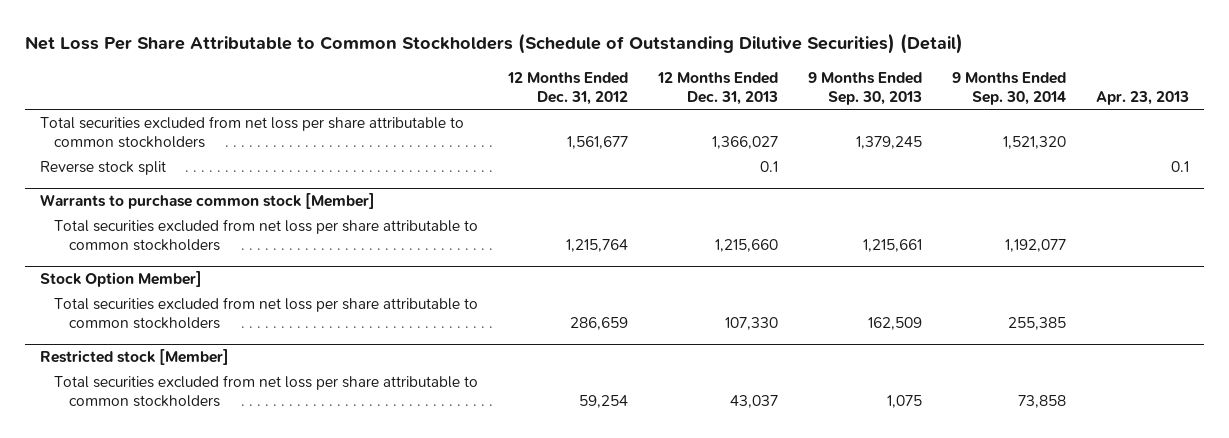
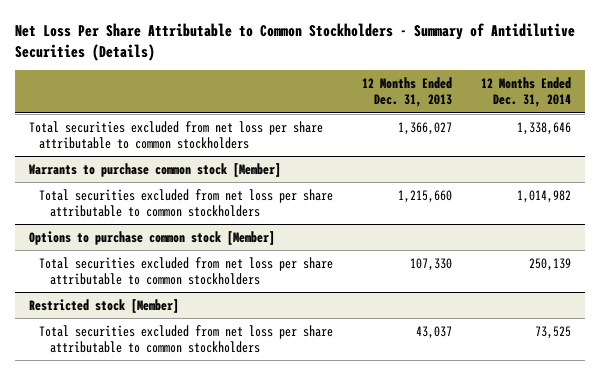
[25,33,964,55] Net Loss Per Share Attributable to Common Stockholders (Schedule of Outstanding Dilutive Securities) (Detail) -> [14,22,575,61] Net Loss Per Share Attributable to Common Stockholders - Summary of Antidilutive Securities (Details)
[507,71,629,106] 12 Months Ended Dec. 31, 2012 -> none
[808,71,923,106] 9 Months Ended Sep. 30, 2013 -> none
[952,71,1067,106] 9 Months Ended Sep. 30, 2014 -> none
[1096,91,1190,106] Apr. 23, 2013 -> none
none -> [480,76,571,108] 12 Months Ended Dec. 31, 2014
[40,160,167,175] Reverse stock split -> none
[40,271,203,288] Stock Option Member] -> [29,230,276,245] Options to purchase common stock [Member]

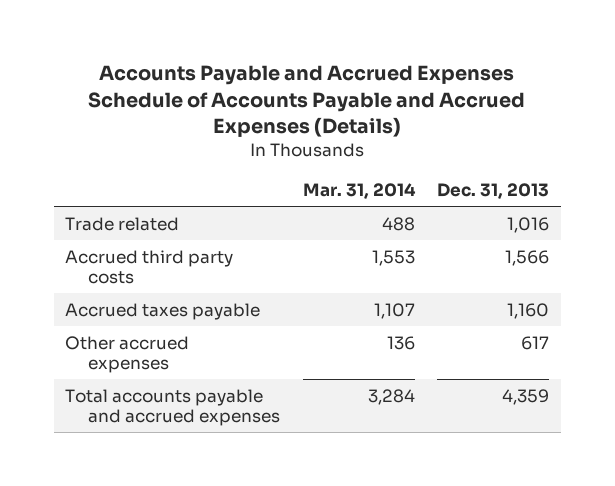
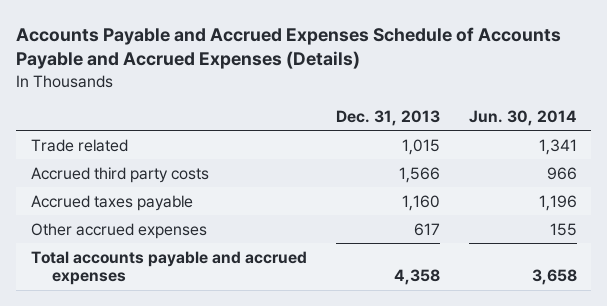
[302,183,416,200] Mar. 31, 2014 -> none
none -> [468,110,577,127] Jun. 30, 2014
[507,216,550,233] 1,016 -> [401,138,440,155] 1,015
[502,388,550,405] 4,359 -> [393,269,440,286] 4,358

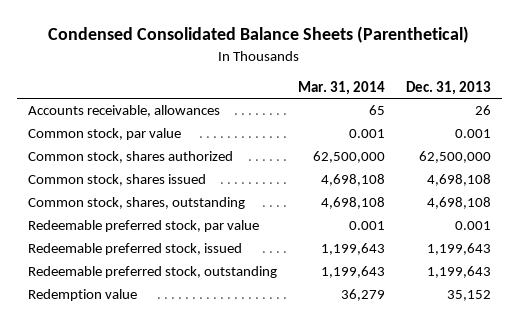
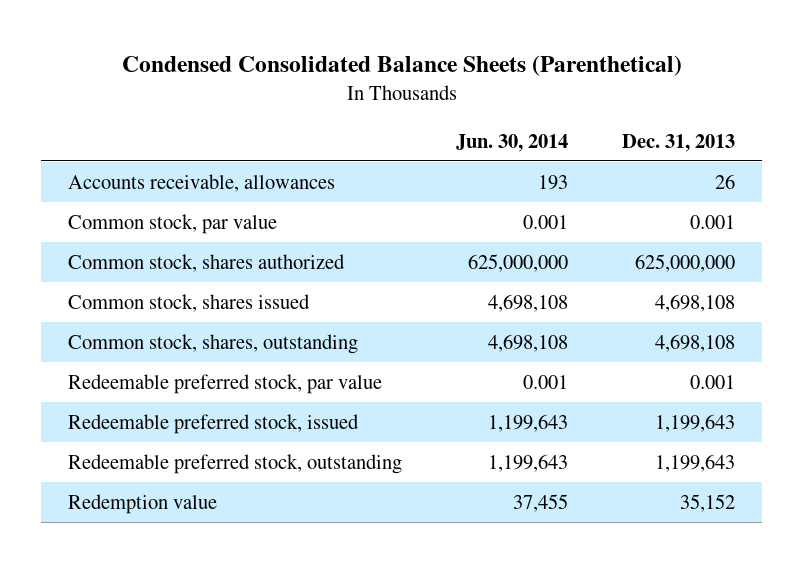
[297,80,385,95] Mar. 31, 2014 -> none
none -> [456,133,569,152] Jun. 30, 2014
[418,151,491,164] 62,500,000 -> [635,253,736,272] 625,000,000

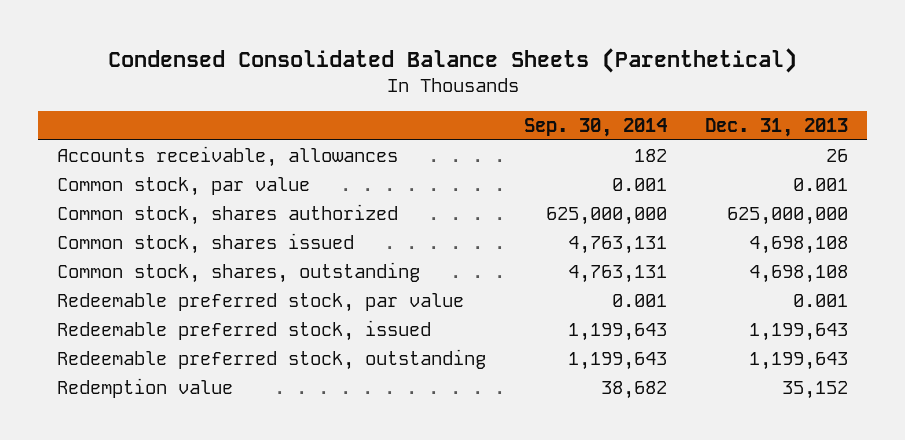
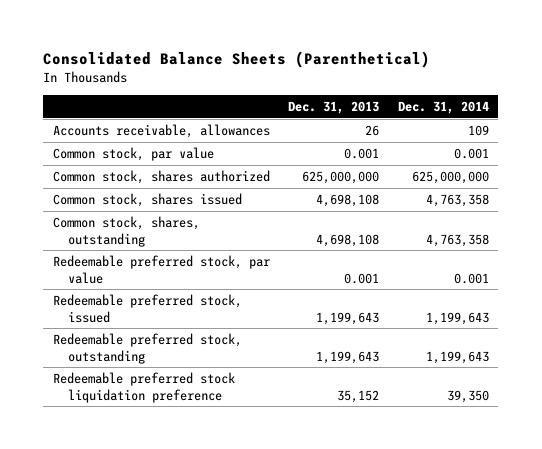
[107,47,797,73] Condensed Consolidated Balance Sheets (Parenthetical) -> [43,50,431,68] Consolidated Balance Sheets (Parenthetical)
[524,117,668,137] Sep. 30, 2014 -> none
none -> [397,100,489,114] Dec. 31, 2014
[57,378,234,399] Redemption value -> [52,372,235,403] Redeemable preferred stock liquidation preference

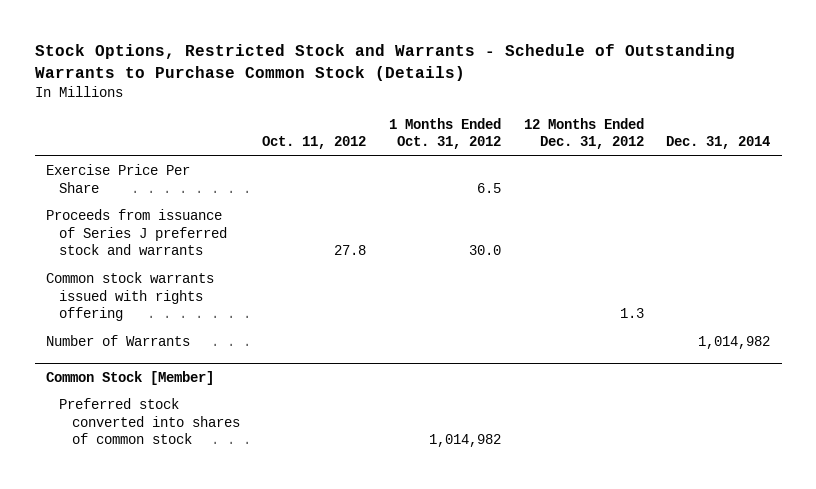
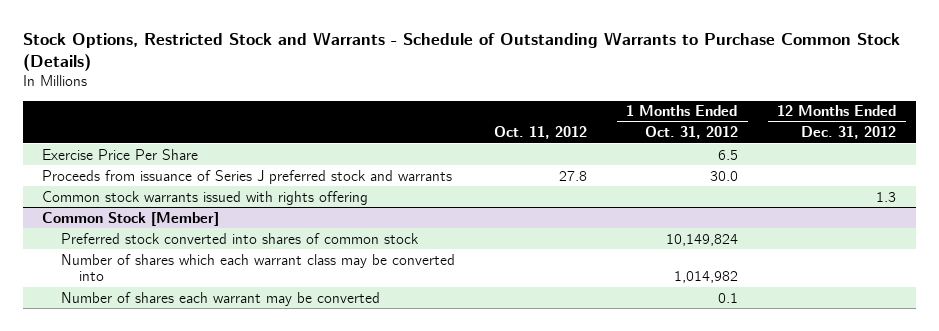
[666,136,771,150] Dec. 31, 2014 -> none
[46,335,191,347] Number of Warrants -> none
[429,434,502,448] 1,014,982 -> [665,233,738,246] 10,149,824
none -> [60,253,455,282] Number of shares which each warrant class may be converted into
none -> [60,291,380,306] Number of shares each warrant may be converted

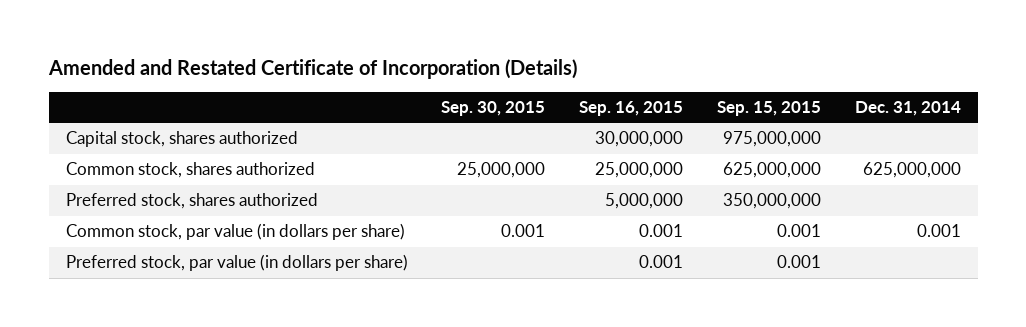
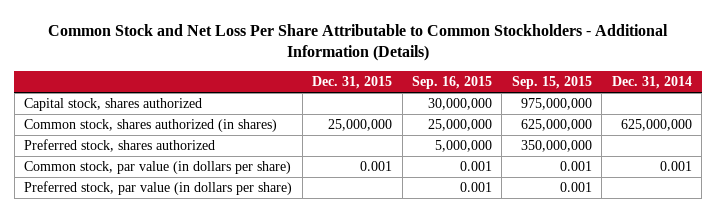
[47,58,577,79] Amended and Restated Certificate of Incorporation (Details) -> [47,23,668,62] Common Stock and Net Loss Per Share Attributable to Common Stockholders - Additional Information (Details)
[441,101,546,117] Sep. 30, 2015 -> none
none -> [312,76,393,90] Dec. 31, 2015
[65,162,315,179] Common stock, shares authorized -> [24,118,278,132] Common stock, shares authorized (in shares)

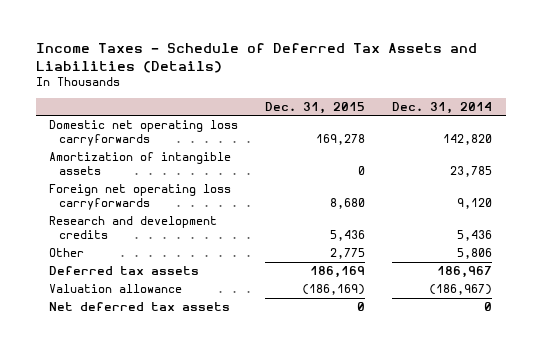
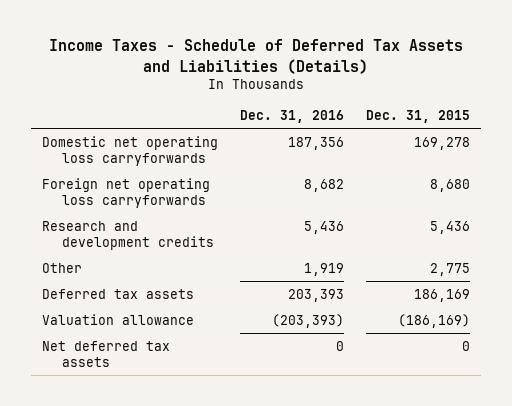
[392,101,493,114] Dec. 31, 2014 -> none
none -> [239,109,344,123] Dec. 31, 2016
[49,152,232,176] Amortization of intangible assets -> none

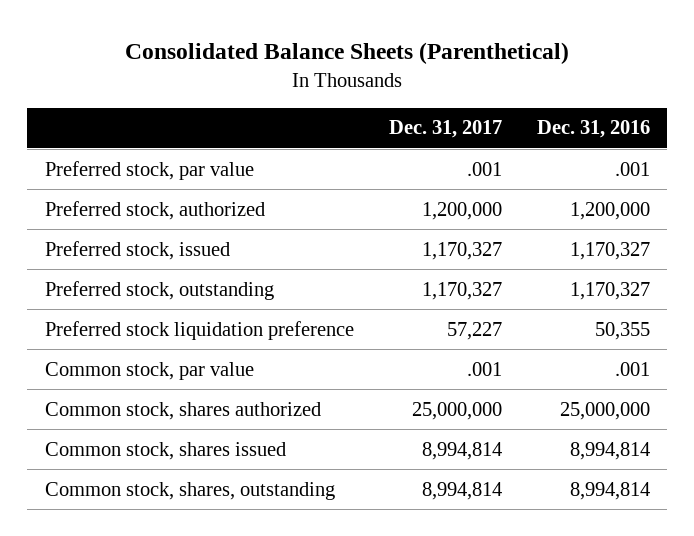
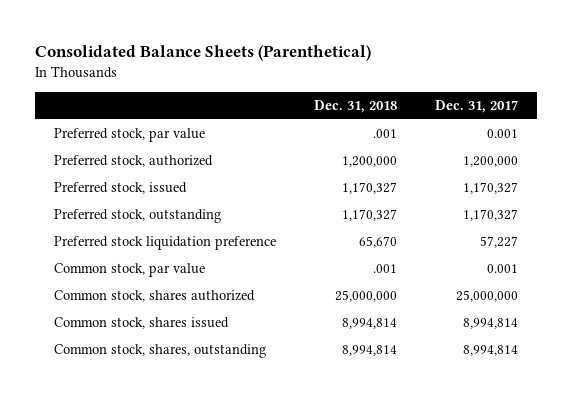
[536,120,650,139] Dec. 31, 2016 -> none
none -> [313,100,397,114] Dec. 31, 2018
[466,161,502,176] .001 -> [487,129,519,139] 0.001
[466,361,502,376] .001 -> [487,264,519,274] 0.001

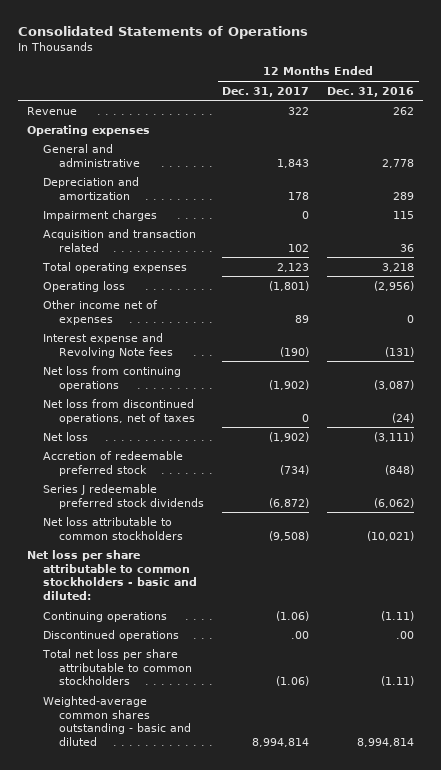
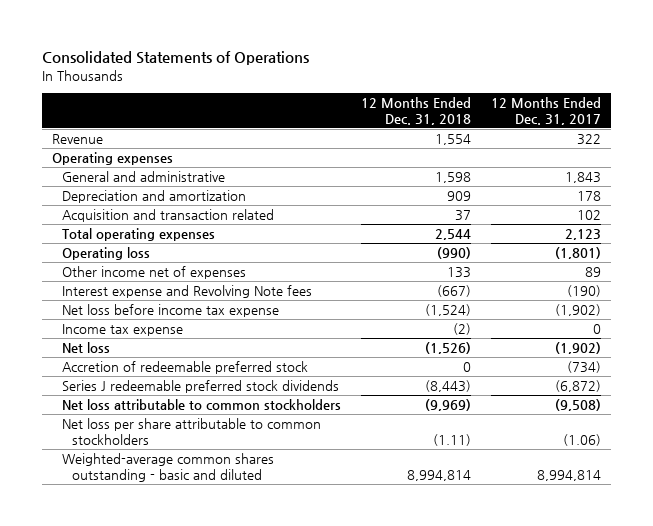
[327,86,415,97] Dec. 31, 2016 -> none
none -> [360,96,471,125] 12 Months Ended Dec. 31, 2018
[43,209,158,221] Impairment charges -> none
[43,398,196,424] Net loss from discontinued operations, net of taxes -> none
[43,365,182,391] Net loss from continuing operations -> [62,304,280,318] Net loss before income tax expense
none -> [62,324,184,337] Income tax expense
[27,549,198,601] Net loss per share attributable to common stockholders - basic and diluted: -> none
[43,611,168,622] Continuing operations -> none
[43,629,180,641] Discontinued operations -> none
[42,648,193,686] Total net loss per share attributable to common stockholders -> [62,418,322,446] Net loss per share attributable to common stockholders

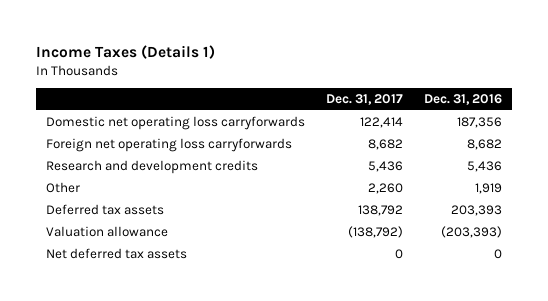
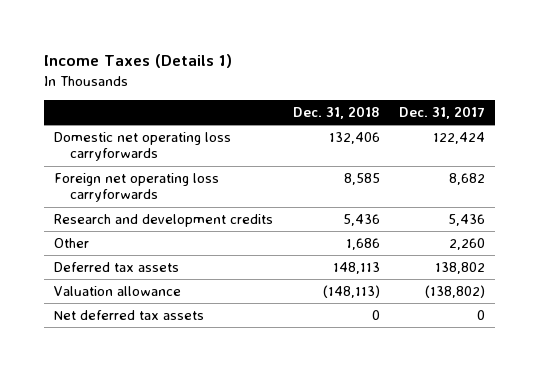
[423,94,502,106] Dec. 31, 2016 -> none
none -> [292,105,380,119] Dec. 31, 2018
[359,117,403,129] 122,414 -> [433,131,486,144] 122,424
[357,205,403,217] 138,792 -> [435,261,486,274] 138,802
[347,226,403,239] (138,792) -> [425,284,486,298] (138,802)

